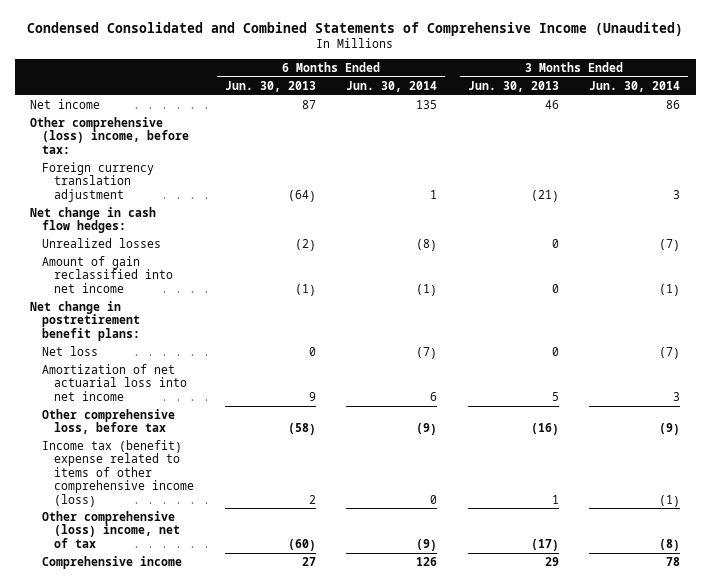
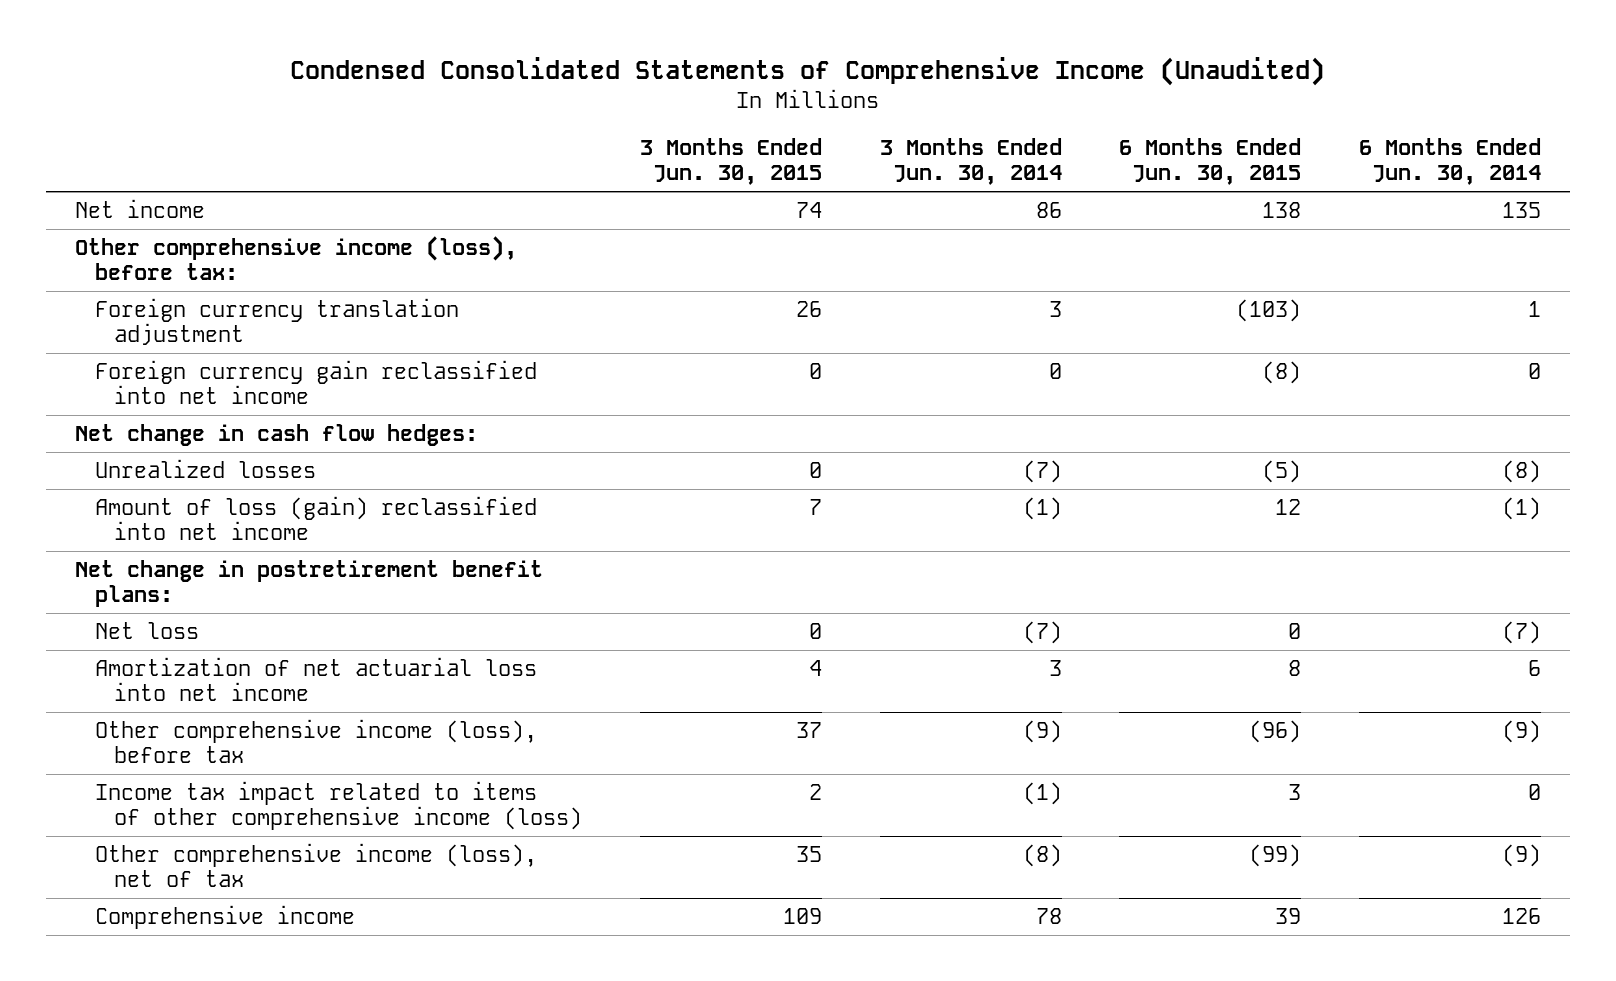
[27,21,684,36] Condensed Consolidated and Combined Statements of Comprehensive Income (Unaudited) -> [289,57,1325,87] Condensed Consolidated Statements of Comprehensive Income (Unaudited)
[224,80,316,92] Jun. 30, 2013 -> none
[467,80,559,92] Jun. 30, 2013 -> none
none -> [640,138,823,186] 3 Months Ended Jun. 30, 2015
none -> [1119,138,1302,186] 6 Months Ended Jun. 30, 2015
[30,116,190,154] Other comprehensive (loss) income, before tax: -> [75,235,518,280] Other comprehensive income (loss), before tax:
none -> [94,359,537,404] Foreign currency gain reclassified into net income
[42,255,174,293] Amount of gain reclassified into net income -> [94,495,537,540] Amount of loss (gain) reclassified into net income
[42,408,176,435] Other comprehensive loss, before tax -> [94,718,537,763] Other comprehensive income (loss), before tax
[42,439,195,507] Income tax (benefit) expense related to items of other comprehensive income (loss) -> [94,780,583,830] Income tax impact related to items of other comprehensive income (loss)
[42,510,181,548] Other comprehensive (loss) income, net of tax -> [94,842,537,887] Other comprehensive income (loss), net of tax

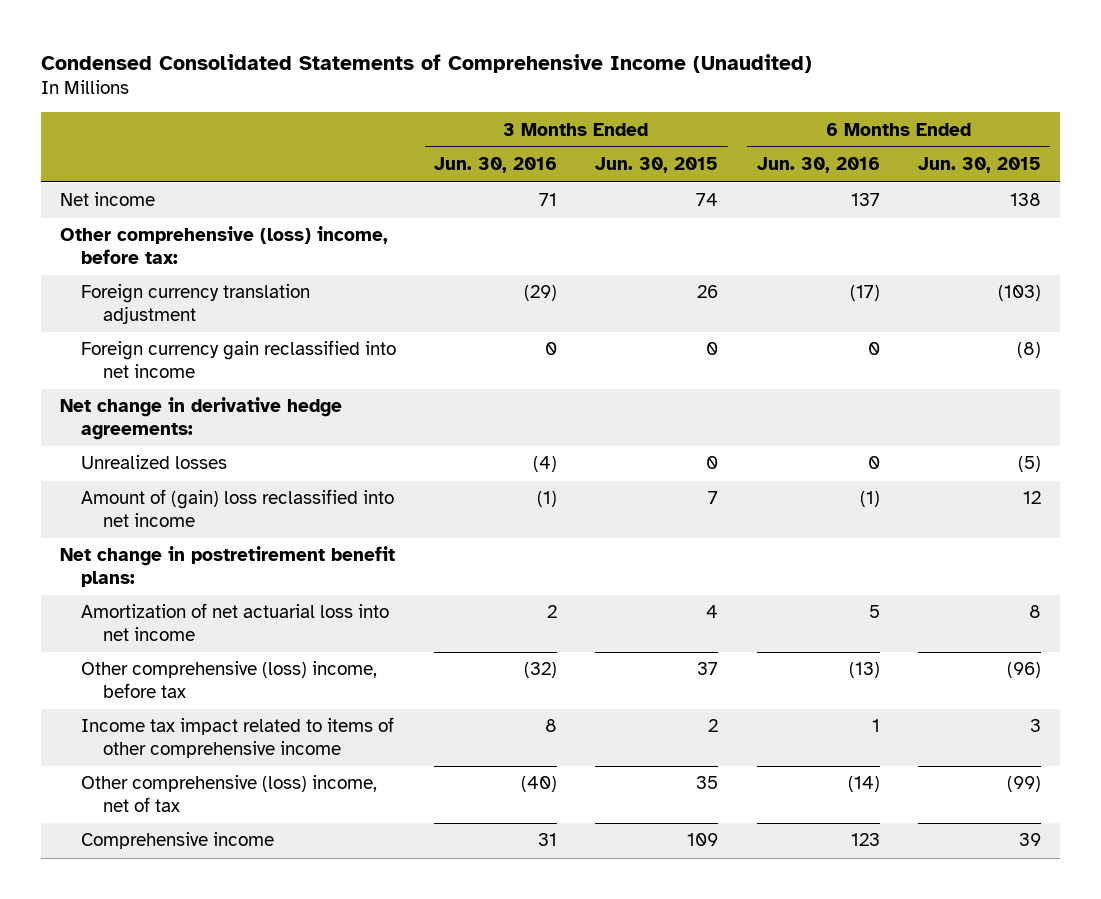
[879,138,1062,186] 3 Months Ended Jun. 30, 2014 -> none
[1358,138,1541,186] 6 Months Ended Jun. 30, 2014 -> none
none -> [434,157,558,174] Jun. 30, 2016
none -> [756,157,880,174] Jun. 30, 2016
[75,235,518,280] Other comprehensive income (loss), before tax: -> [60,226,389,265] Other comprehensive (loss) income, before tax:
[75,423,479,446] Net change in cash flow hedges: -> [60,397,343,441] Net change in derivative hedge agreements:
[94,495,537,540] Amount of loss (gain) reclassified into net income -> [81,489,395,528] Amount of (gain) loss reclassified into net income
[94,621,199,639] Net loss -> none
[94,718,537,763] Other comprehensive income (loss), before tax -> [81,661,378,699] Other comprehensive (loss) income, before tax
[94,780,583,830] Income tax impact related to items of other comprehensive income (loss) -> [81,717,395,759] Income tax impact related to items of other comprehensive income
[94,842,537,887] Other comprehensive income (loss), net of tax -> [81,775,378,813] Other comprehensive (loss) income, net of tax

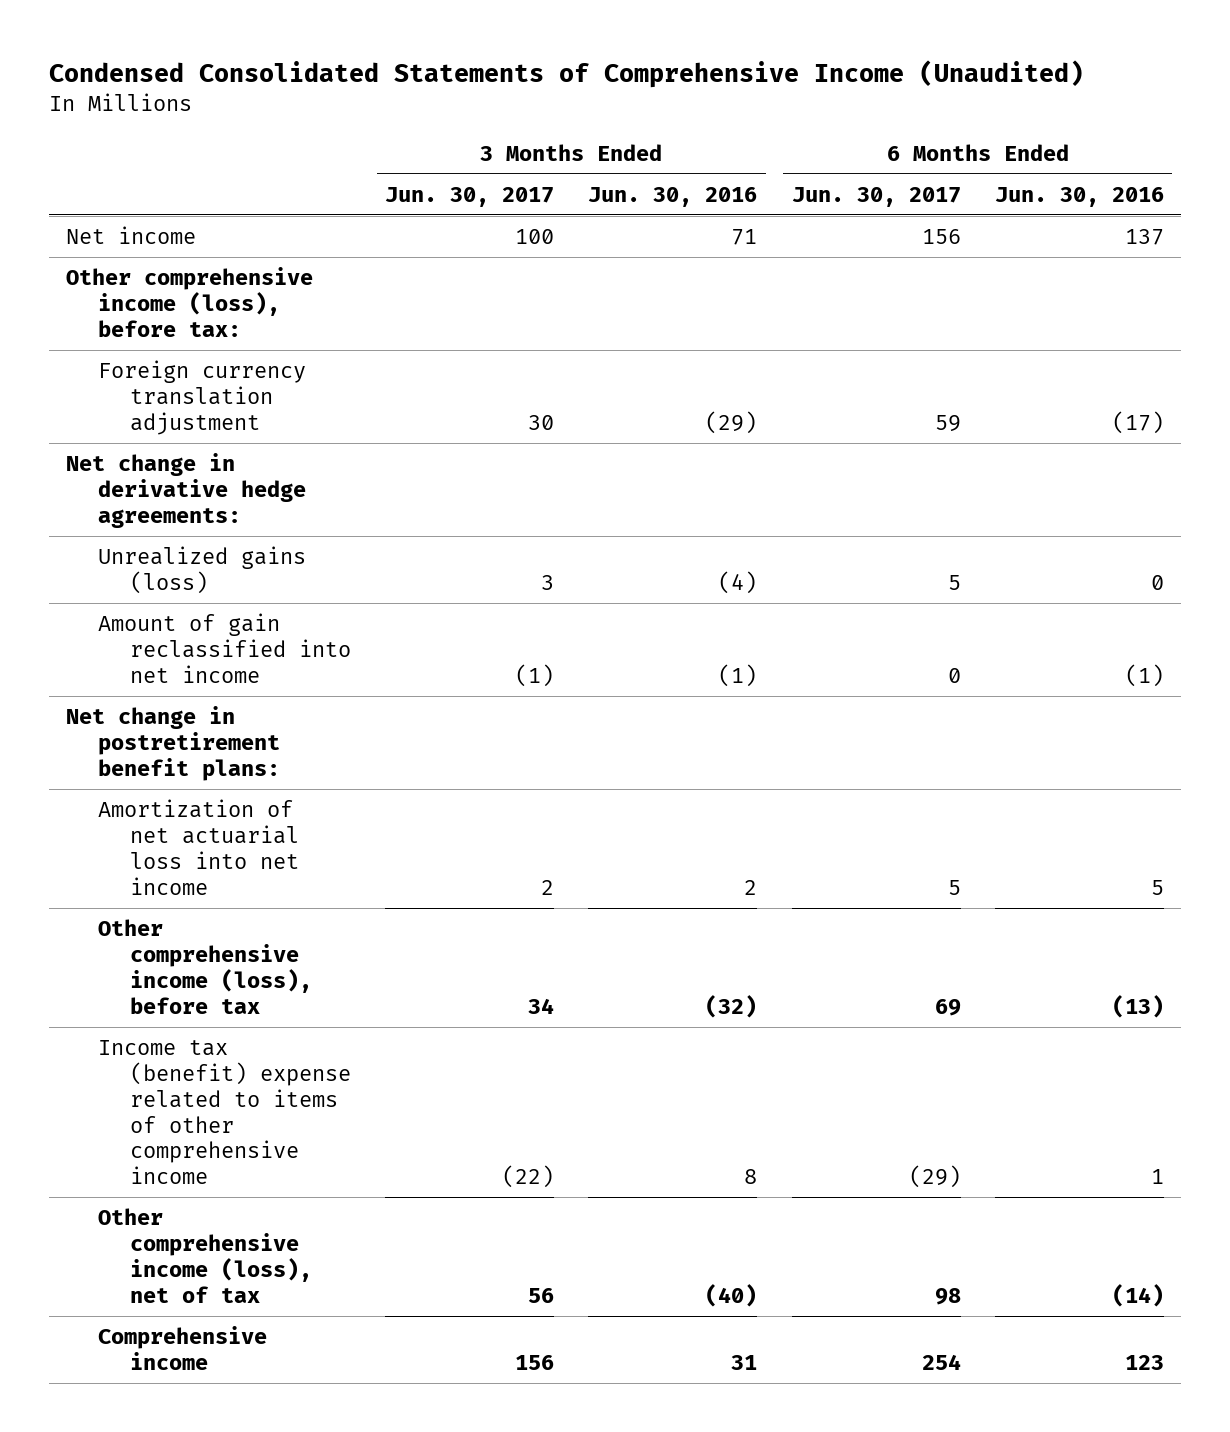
[595,157,719,174] Jun. 30, 2015 -> none
[917,157,1041,174] Jun. 30, 2015 -> none
none -> [385,186,555,207] Jun. 30, 2017
none -> [791,186,961,207] Jun. 30, 2017
[60,226,389,265] Other comprehensive (loss) income, before tax: -> [66,267,314,337] Other comprehensive income (loss), before tax:
[81,340,397,379] Foreign currency gain reclassified into net income -> none
[81,455,228,470] Unrealized losses -> [97,546,306,594] Unrealized gains (loss)
[81,489,395,528] Amount of (gain) loss reclassified into net income -> [97,613,351,683] Amount of gain reclassified into net income
[81,661,378,699] Other comprehensive (loss) income, before tax -> [97,919,312,1014] Other comprehensive income (loss), before tax
[81,717,395,759] Income tax impact related to items of other comprehensive income -> [97,1040,351,1185] Income tax (benefit) expense related to items of other comprehensive income
[81,775,378,813] Other comprehensive (loss) income, net of tax -> [97,1208,312,1303] Other comprehensive income (loss), net of tax

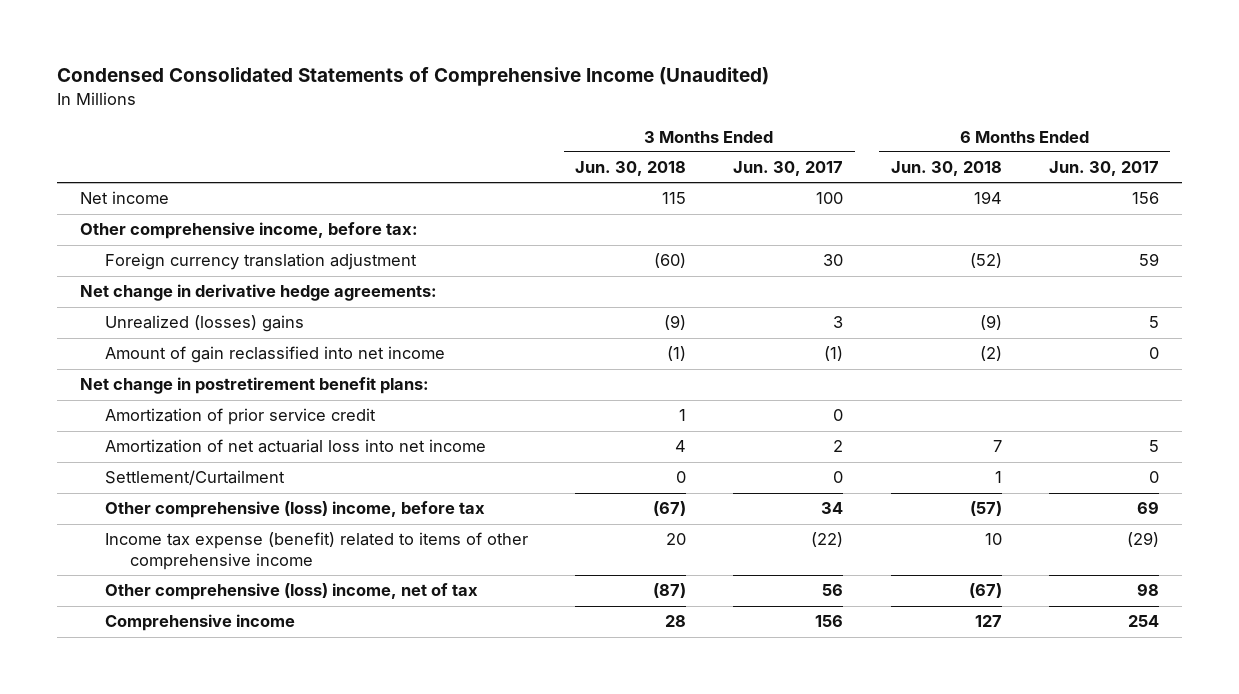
[588,186,758,207] Jun. 30, 2016 -> none
[994,186,1164,207] Jun. 30, 2016 -> none
none -> [575,161,687,177] Jun. 30, 2018
none -> [890,161,1002,177] Jun. 30, 2018
[66,267,314,337] Other comprehensive income (loss), before tax: -> [80,222,419,240] Other comprehensive income, before tax:
[97,546,306,594] Unrealized gains (loss) -> [105,315,305,333] Unrealized (losses) gains
none -> [105,408,377,426] Amortization of prior service credit
none -> [105,470,286,486] Settlement/Curtailment
[97,919,312,1014] Other comprehensive income (loss), before tax -> [105,501,486,519] Other comprehensive (loss) income, before tax
[97,1040,351,1185] Income tax (benefit) expense related to items of other comprehensive income -> [105,532,529,571] Income tax expense (benefit) related to items of other comprehensive income
[97,1208,312,1303] Other comprehensive income (loss), net of tax -> [105,583,479,601] Other comprehensive (loss) income, net of tax

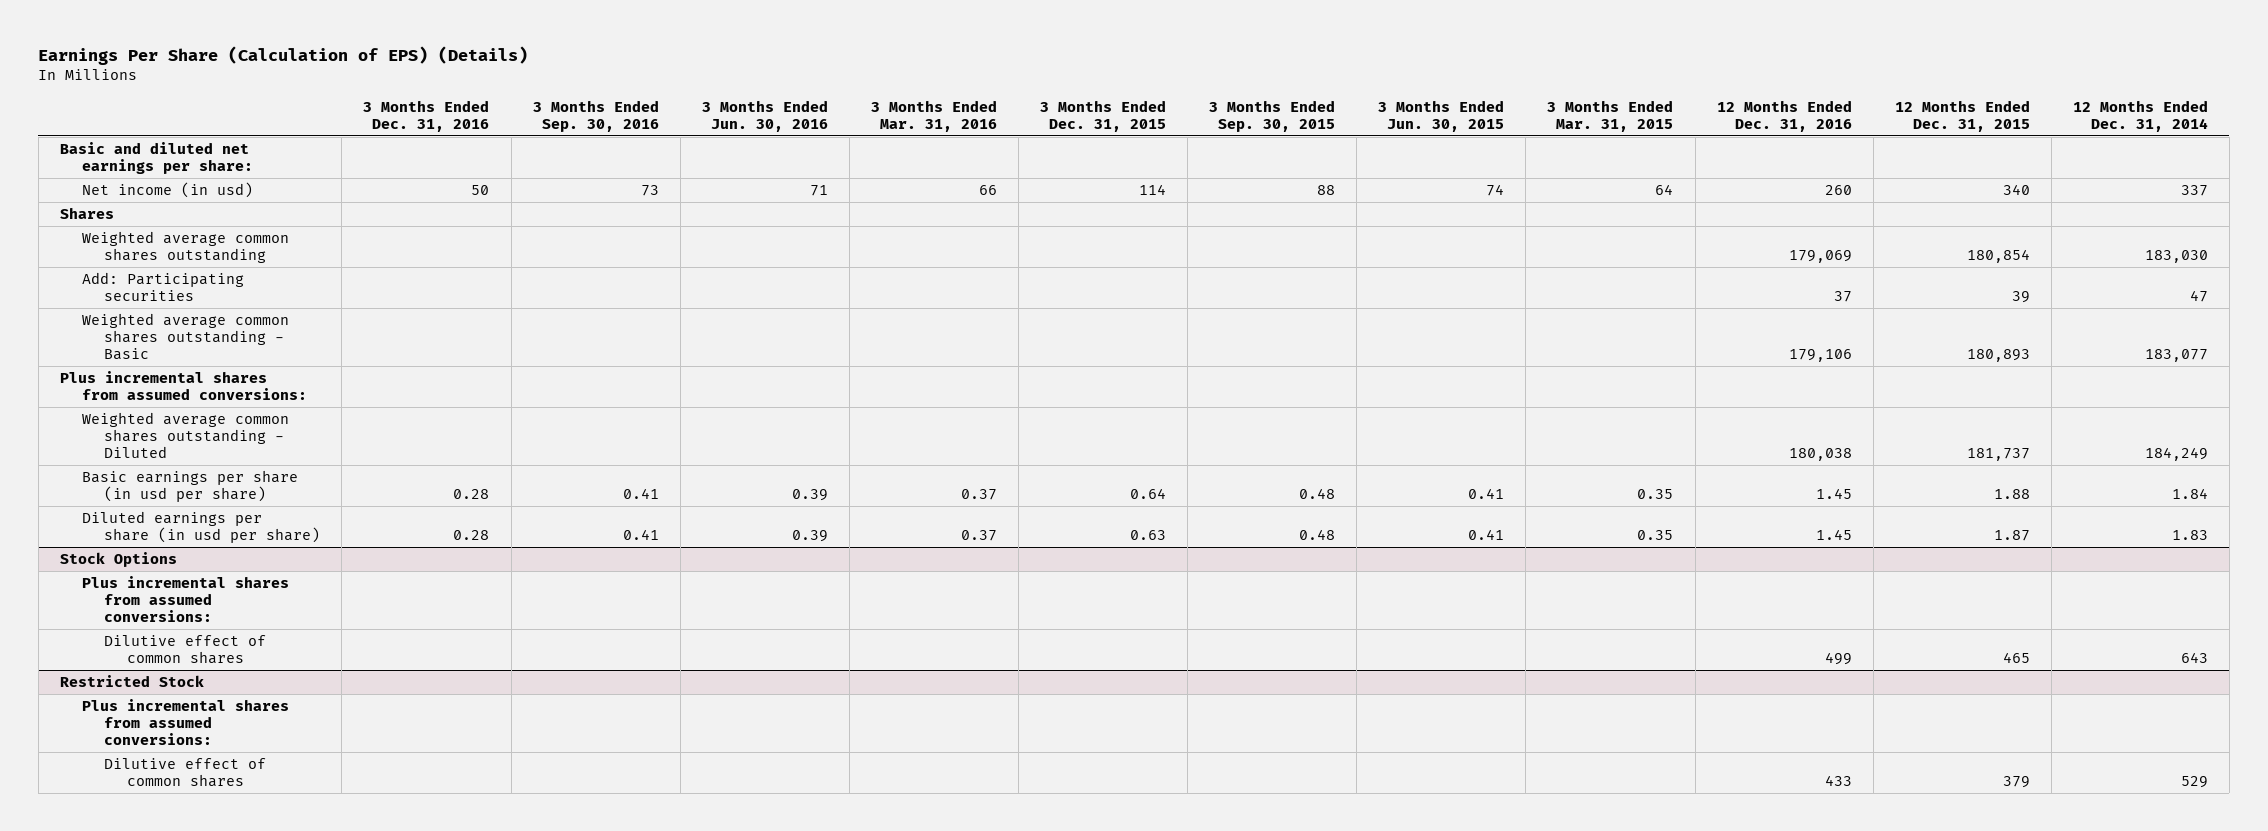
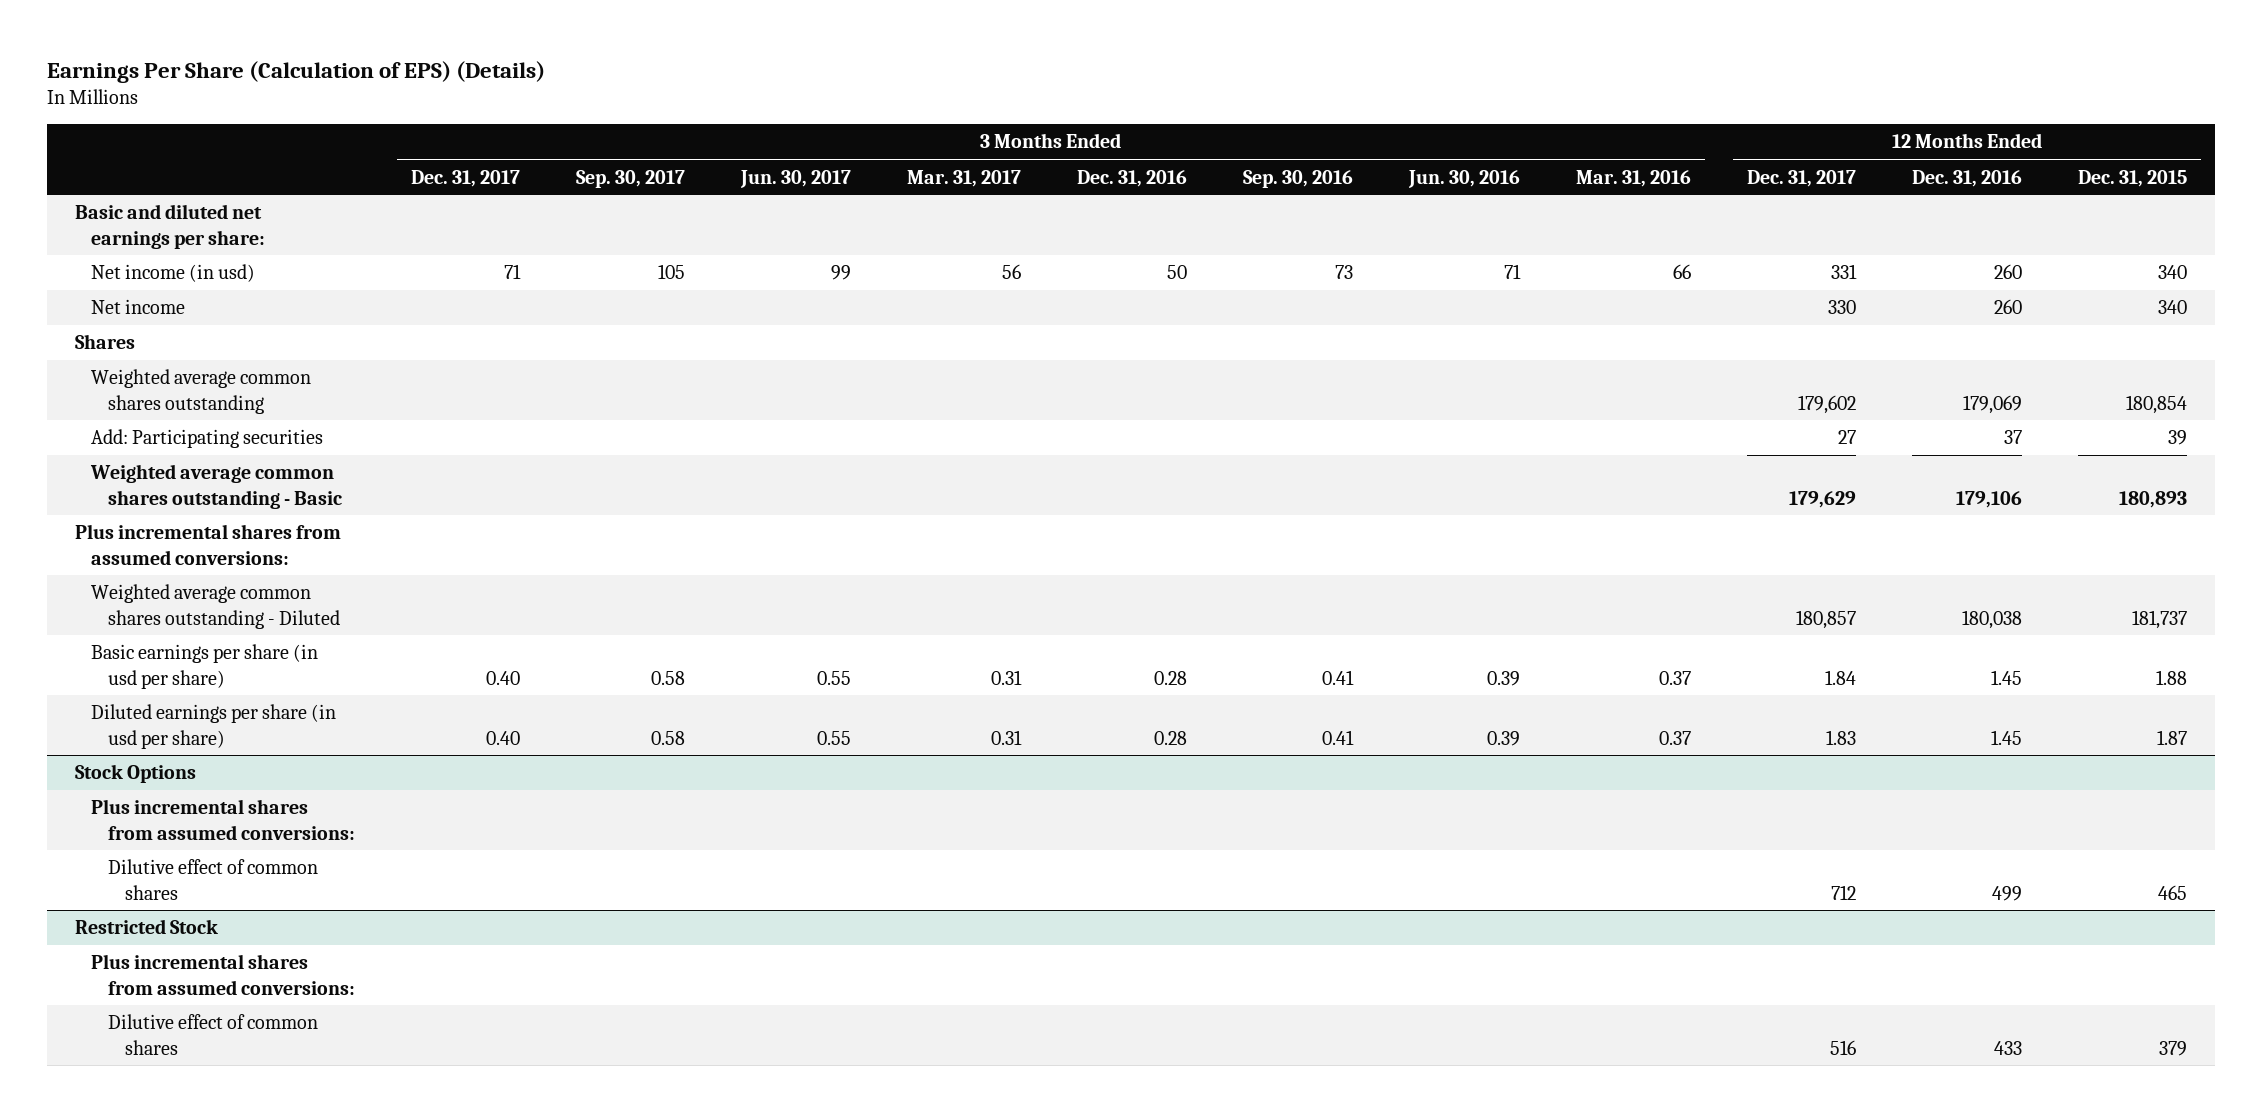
[1040,99,1167,132] 3 Months Ended Dec. 31, 2015 -> none
[1209,99,1336,132] 3 Months Ended Sep. 30, 2015 -> none
[1378,99,1505,132] 3 Months Ended Jun. 30, 2015 -> none
[1547,99,1674,132] 3 Months Ended Mar. 31, 2015 -> none
[2072,99,2208,132] 12 Months Ended Dec. 31, 2014 -> none
none -> [411,169,521,187] Dec. 31, 2017
none -> [576,169,686,188] Sep. 30, 2017
none -> [740,169,852,188] Jun. 30, 2017
none -> [907,169,1022,187] Mar. 31, 2017
none -> [1746,169,1856,187] Dec. 31, 2017
none -> [91,299,186,315] Net income

